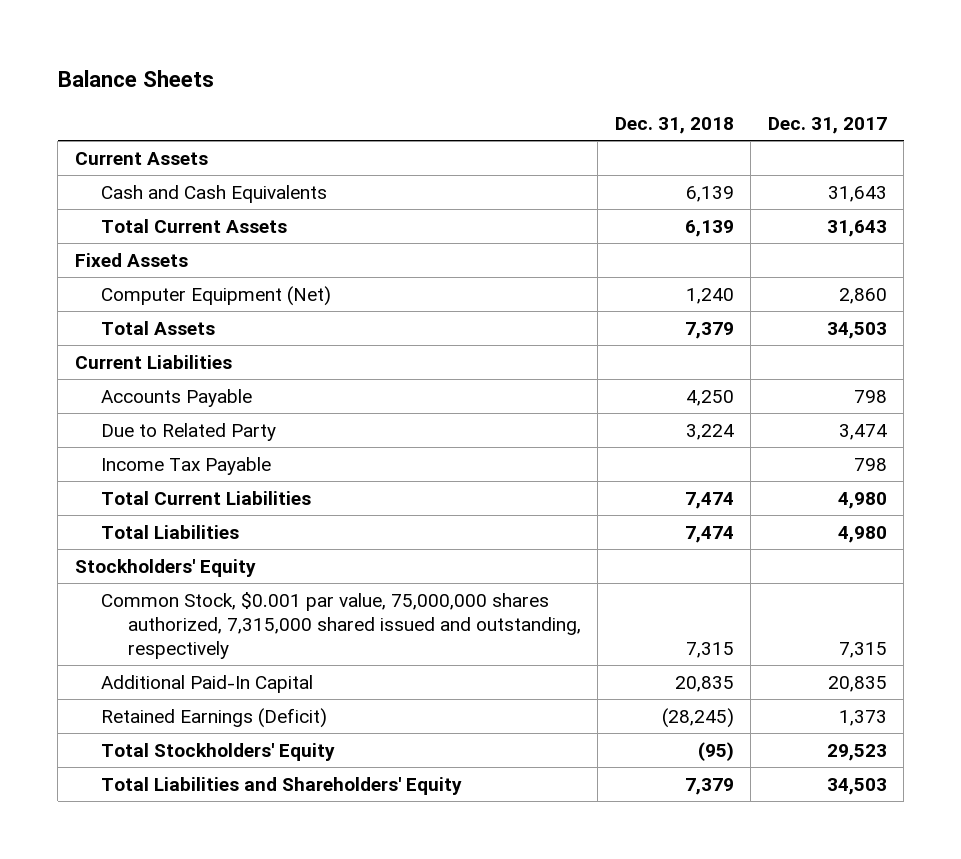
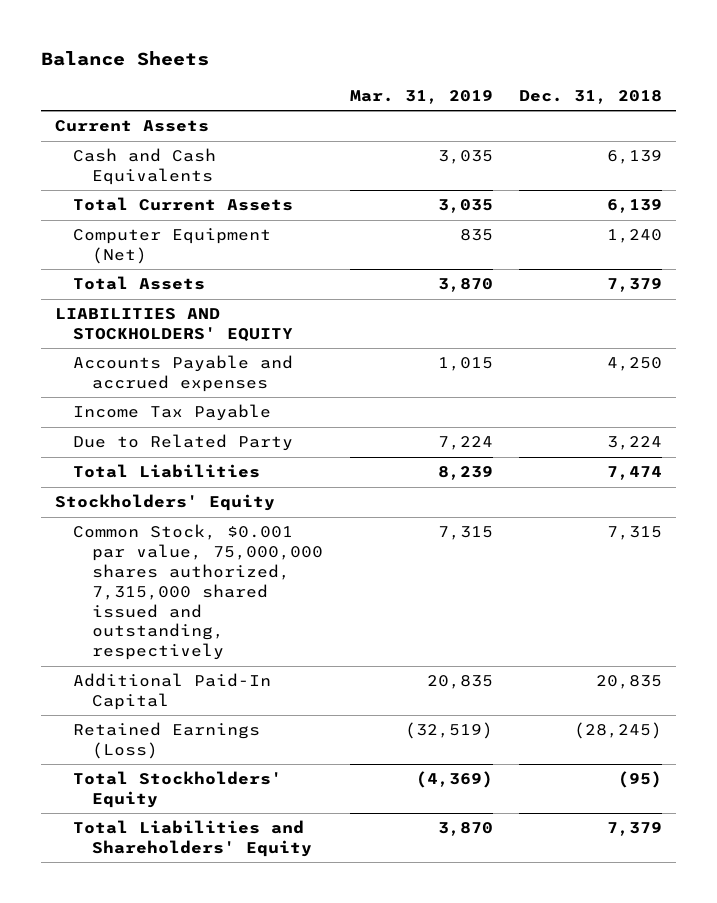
[767,117,887,135] Dec. 31, 2017 -> none
none -> [349,89,493,104] Mar. 31, 2019
[74,252,188,267] Fixed Assets -> none
[74,354,232,369] Current Liabilities -> none
none -> [54,308,294,343] LIABILITIES AND STOCKHOLDERS' EQUITY
[101,388,253,407] Accounts Payable -> [73,355,294,393] Accounts Payable and accrued expenses
[101,490,312,505] Total Current Liabilities -> none
[101,422,277,441] Due to Related Party -> [73,434,294,452] Due to Related Party
[101,707,328,728] Retained Earnings (Deficit) -> [73,722,261,760] Retained Earnings (Loss)

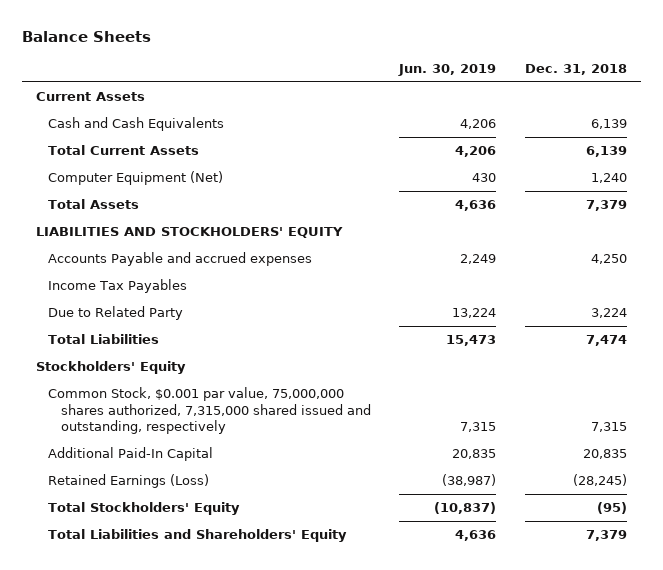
[349,89,493,104] Mar. 31, 2019 -> none
none -> [398,63,497,76] Jun. 30, 2019
[73,404,272,422] Income Tax Payable -> [48,279,188,294] Income Tax Payables

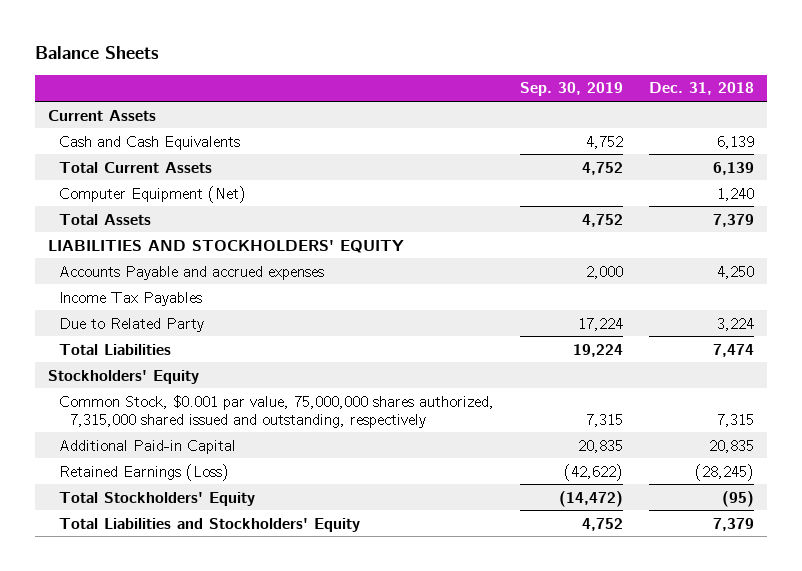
[398,63,497,76] Jun. 30, 2019 -> none
none -> [520,82,624,97] Sep. 30, 2019
[48,447,214,462] Additional Paid-In Capital -> [59,439,237,454] Additional Paid-in Capital
[48,529,348,543] Total Liabilities and Shareholders' Equity -> [59,517,361,532] Total Liabilities and Stockholders' Equity

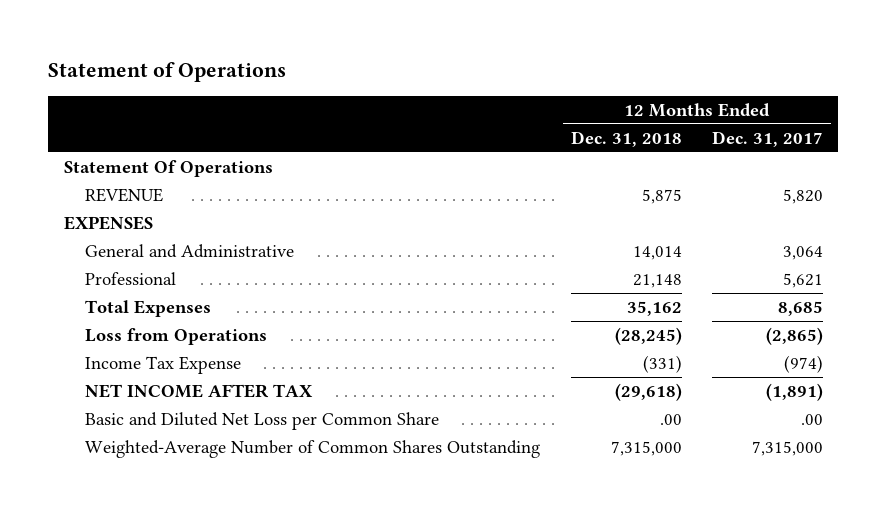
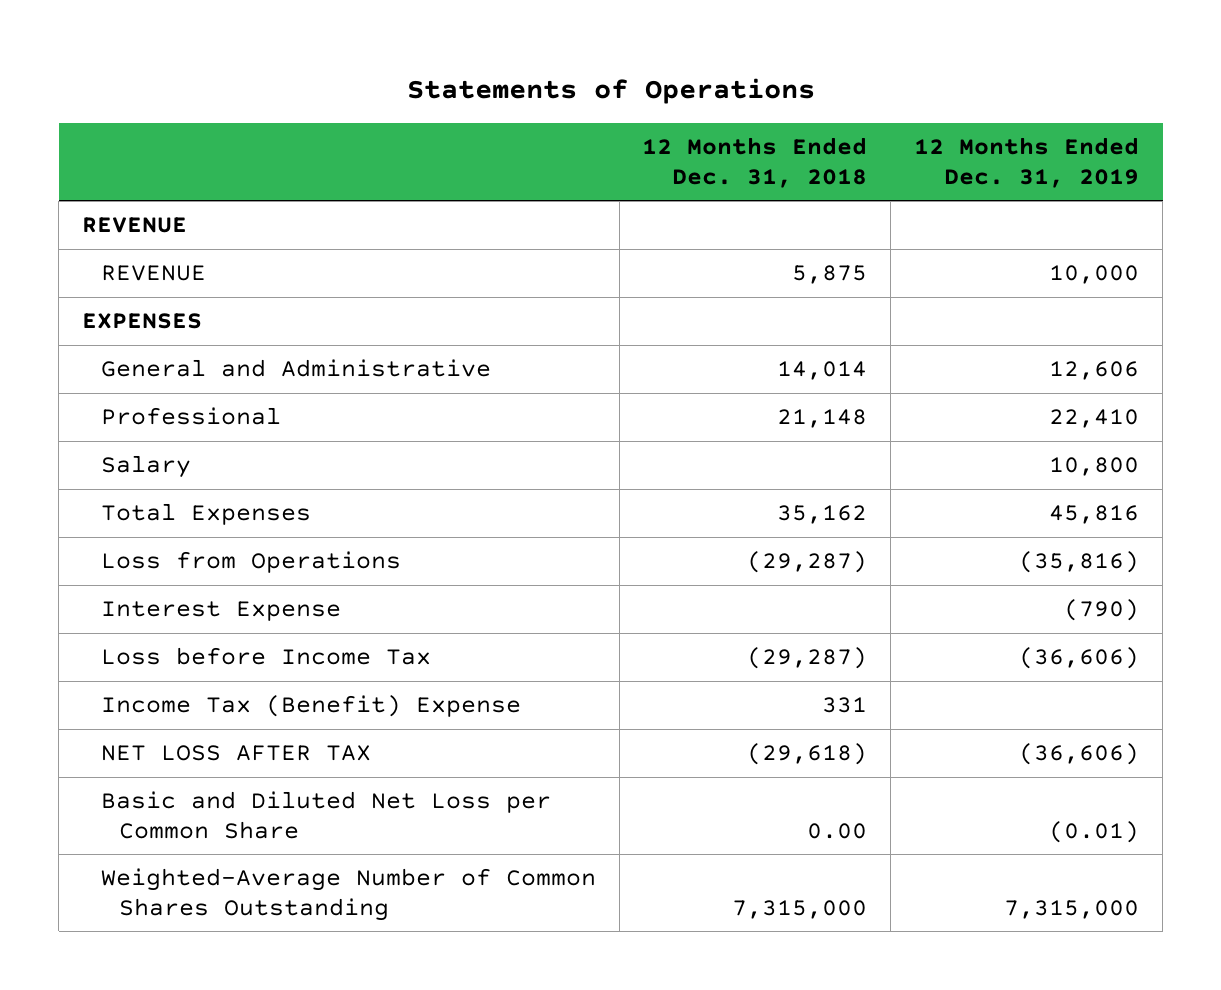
[48,62,287,83] Statement of Operations -> [406,77,815,104] Statements of Operations
[712,130,824,147] Dec. 31, 2017 -> none
none -> [914,137,1140,188] 12 Months Ended Dec. 31, 2019
[63,160,273,178] Statement Of Operations -> none
none -> [82,217,188,234] REVENUE
none -> [100,455,191,479] Salary
[614,327,682,346] (28,245) -> [747,551,868,574] (29,287)
none -> [100,601,341,622] Interest Expense
none -> [100,647,431,666] Loss before Income Tax
[85,356,242,375] Income Tax Expense -> [100,695,521,718] Income Tax (Benefit) Expense
[642,355,682,374] (331) -> [822,697,868,714] 331
[85,384,314,399] NET INCOME AFTER TAX -> [100,745,371,762] NET LOSS AFTER TAX
[659,414,682,426] .00 -> [807,822,868,839] 0.00

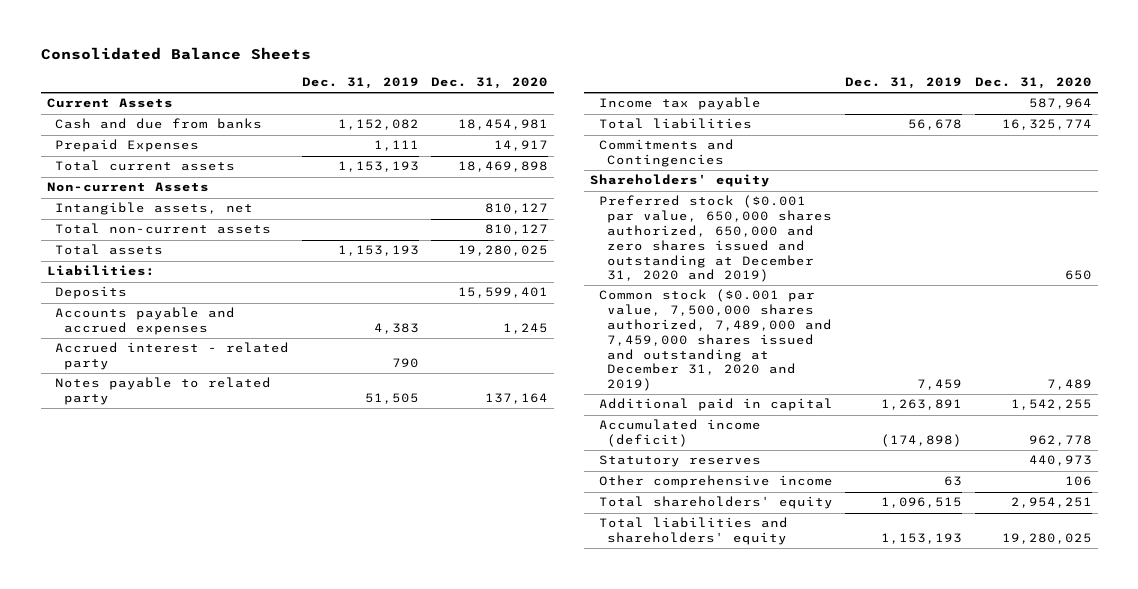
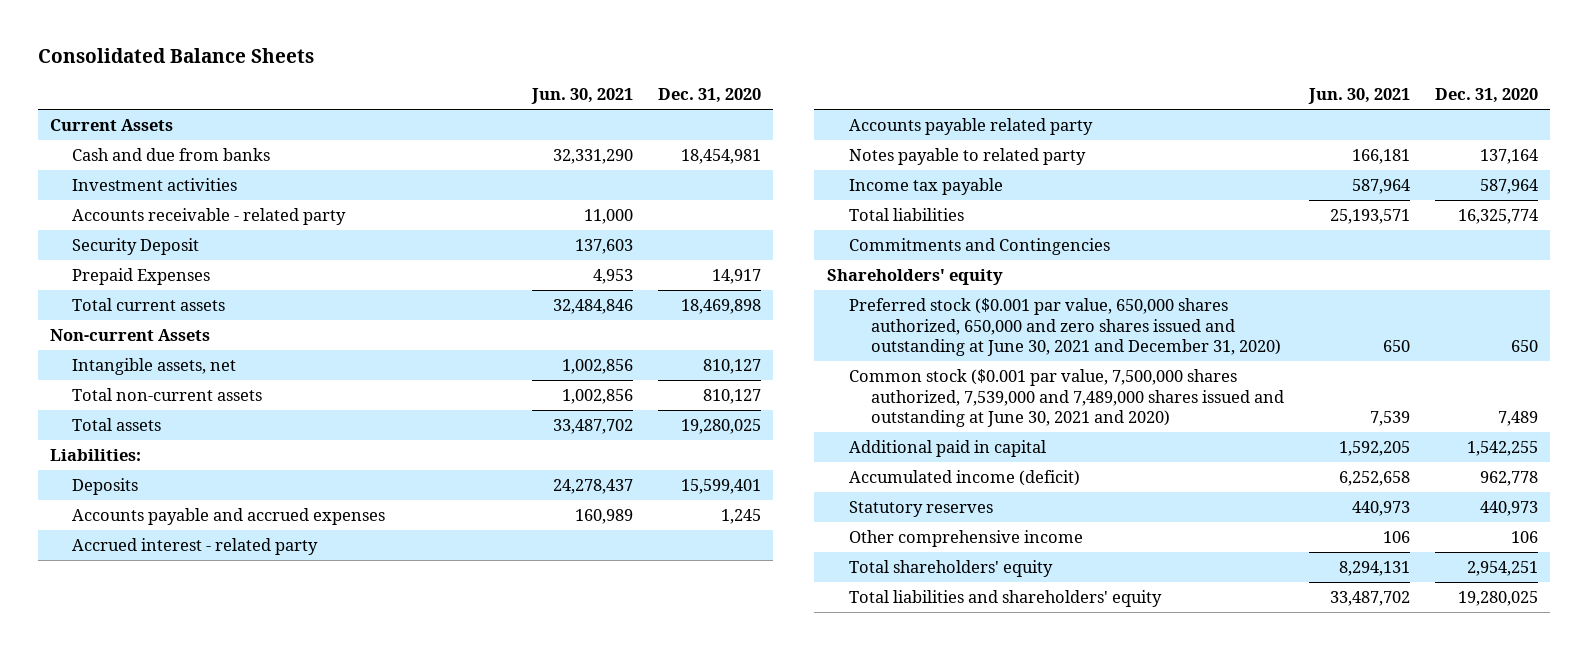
[301,77,419,90] Dec. 31, 2019 -> none
none -> [531,88,634,105] Jun. 30, 2021
none -> [72,177,238,191] Investment activities
none -> [72,207,347,225] Accounts receivable - related party
none -> [72,237,200,255] Security Deposit
none -> [849,117,1094,135] Accounts payable related party
[598,195,833,283] Preferred stock ($0.001 par value, 650,000 shares authorized, 650,000 and zero shares issued and outstanding at December 31, 2020 and 2019) -> [849,297,1282,357] Preferred stock ($0.001 par value, 650,000 shares authorized, 650,000 and zero shares issued and outstanding at June 30, 2021 and December 31, 2020)
[598,289,833,392] Common stock ($0.001 par value, 7,500,000 shares authorized, 7,489,000 and 7,459,000 shares issued and outstanding at December 31, 2020 and 2019) -> [849,368,1285,428] Common stock ($0.001 par value, 7,500,000 shares authorized, 7,539,000 and 7,489,000 shares issued and outstanding at June 30, 2021 and 2020)

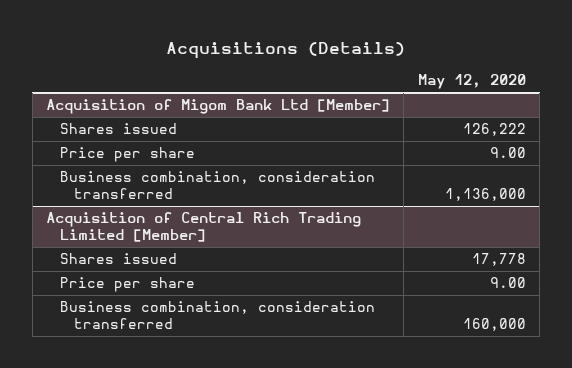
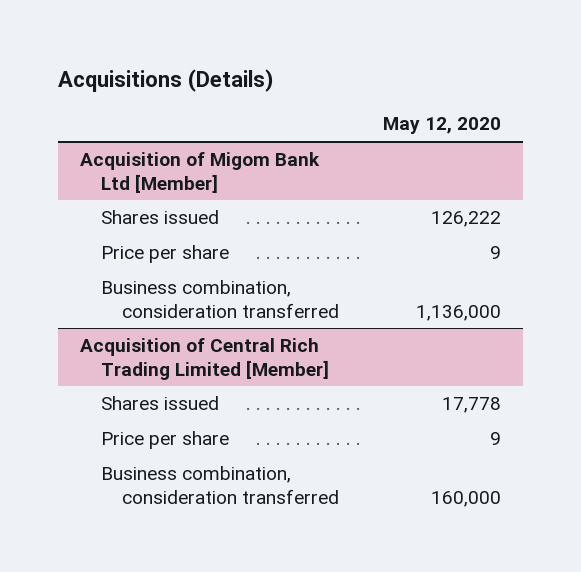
[489,147,526,159] 9.00 -> [490,246,502,260] 9
[489,277,526,289] 9.00 -> [490,432,502,446] 9

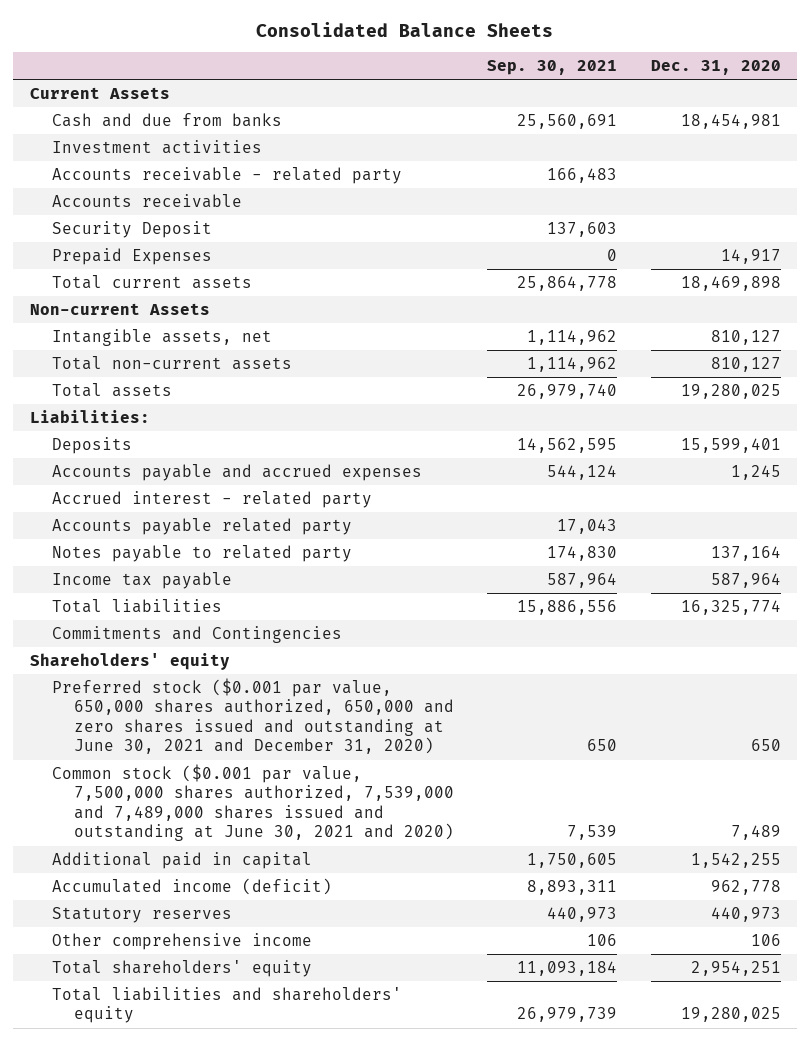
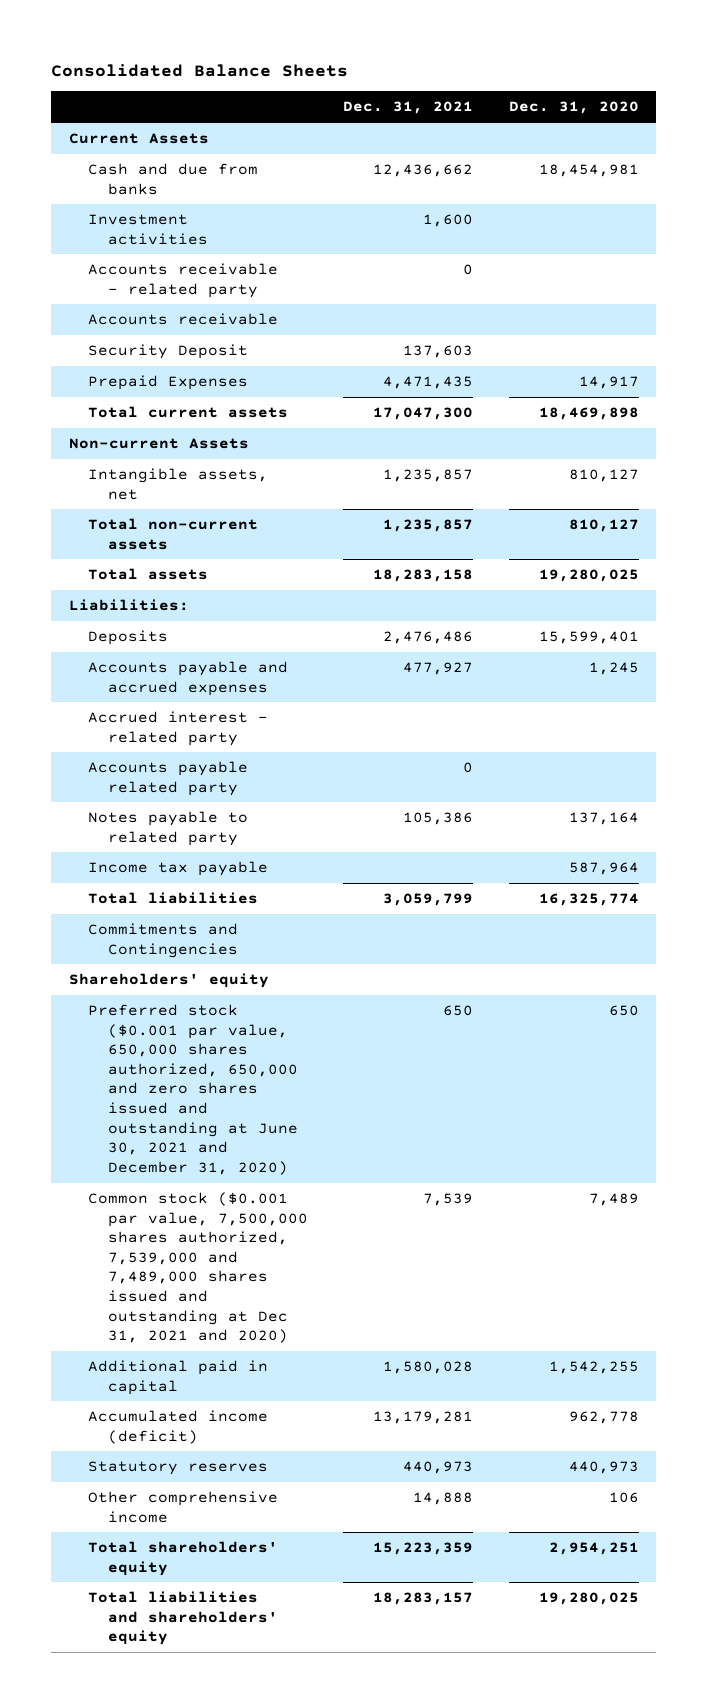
[487,60,618,76] Sep. 30, 2021 -> none
none -> [343,101,474,115] Dec. 31, 2021
[51,763,454,842] Common stock ($0.001 par value, 7,500,000 shares authorized, 7,539,000 and 7,489,000 shares issued and outstanding at June 30, 2021 and 2020) -> [88,1192,308,1344] Common stock ($0.001 par value, 7,500,000 shares authorized, 7,539,000 and 7,489,000 shares issued and outstanding at Dec 31, 2021 and 2020)

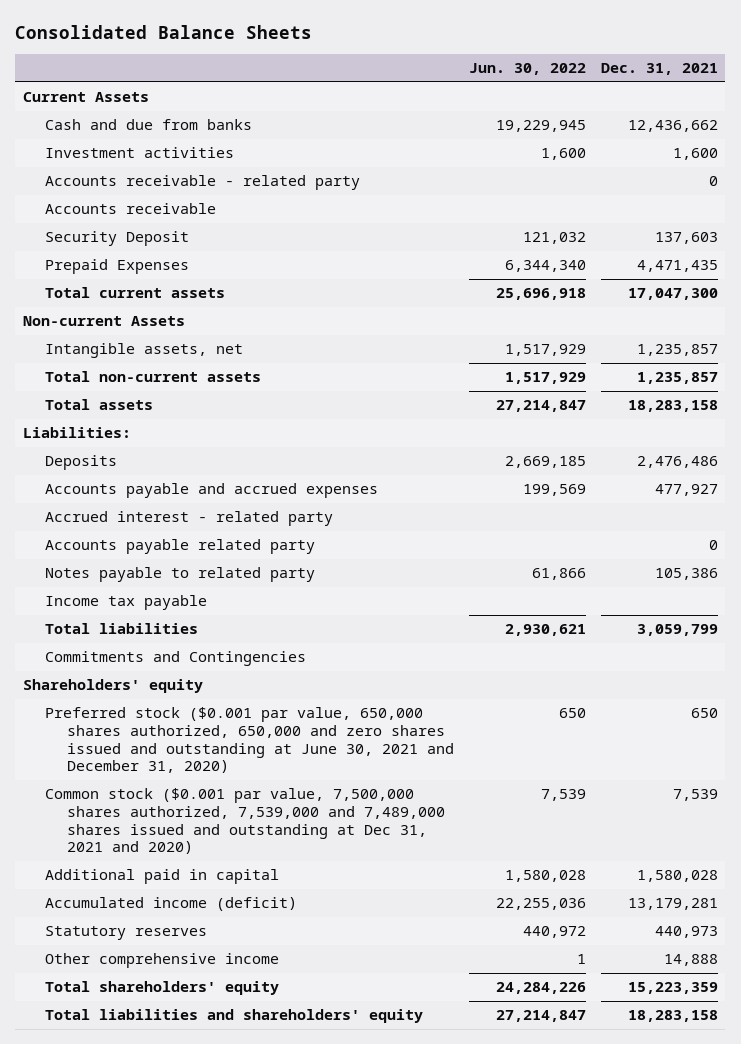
[508,101,639,115] Dec. 31, 2020 -> none
none -> [468,63,586,76] Jun. 30, 2022
[373,1592,474,1606] 18,283,157 -> [627,1010,718,1023] 18,283,158

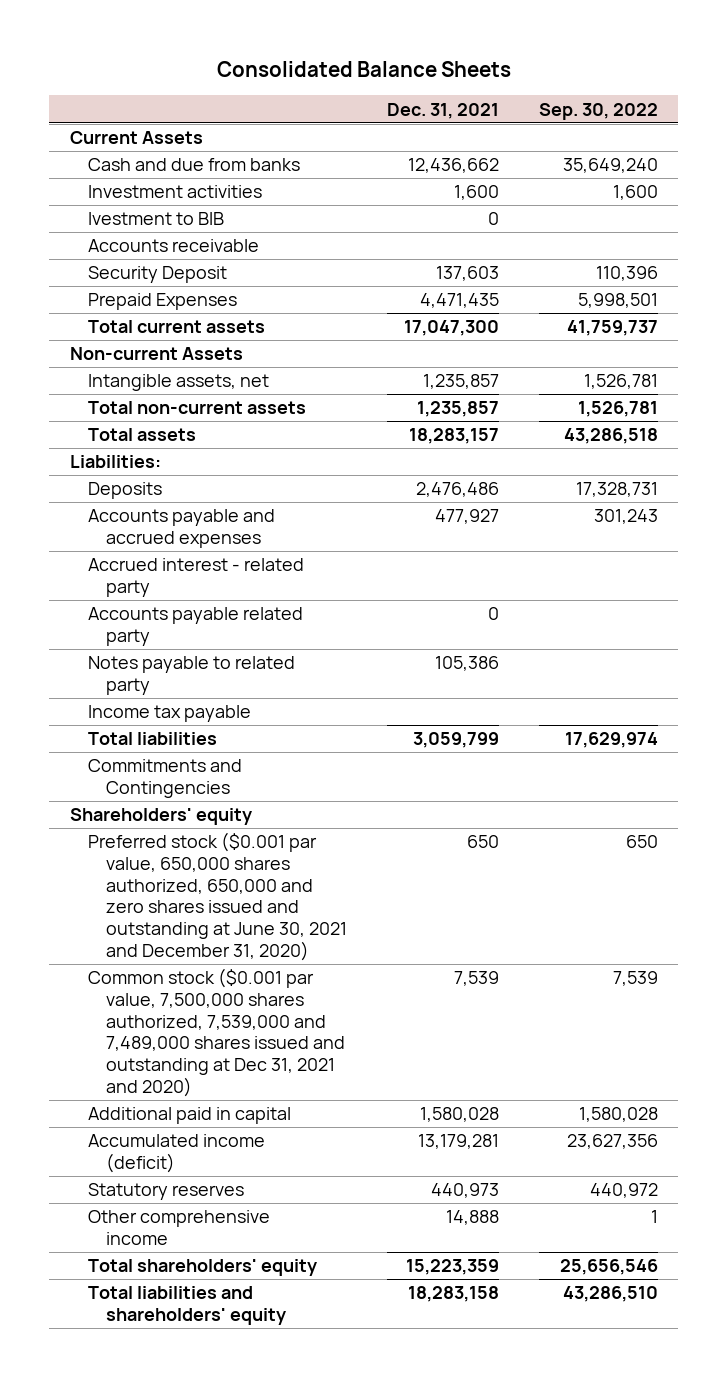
[468,63,586,76] Jun. 30, 2022 -> none
none -> [539,102,659,120] Sep. 30, 2022
[44,175,360,191] Accounts receivable - related party -> none
none -> [87,212,224,226] Ivestment to BIB
[627,400,718,413] 18,283,158 -> [408,428,499,445] 18,283,157

